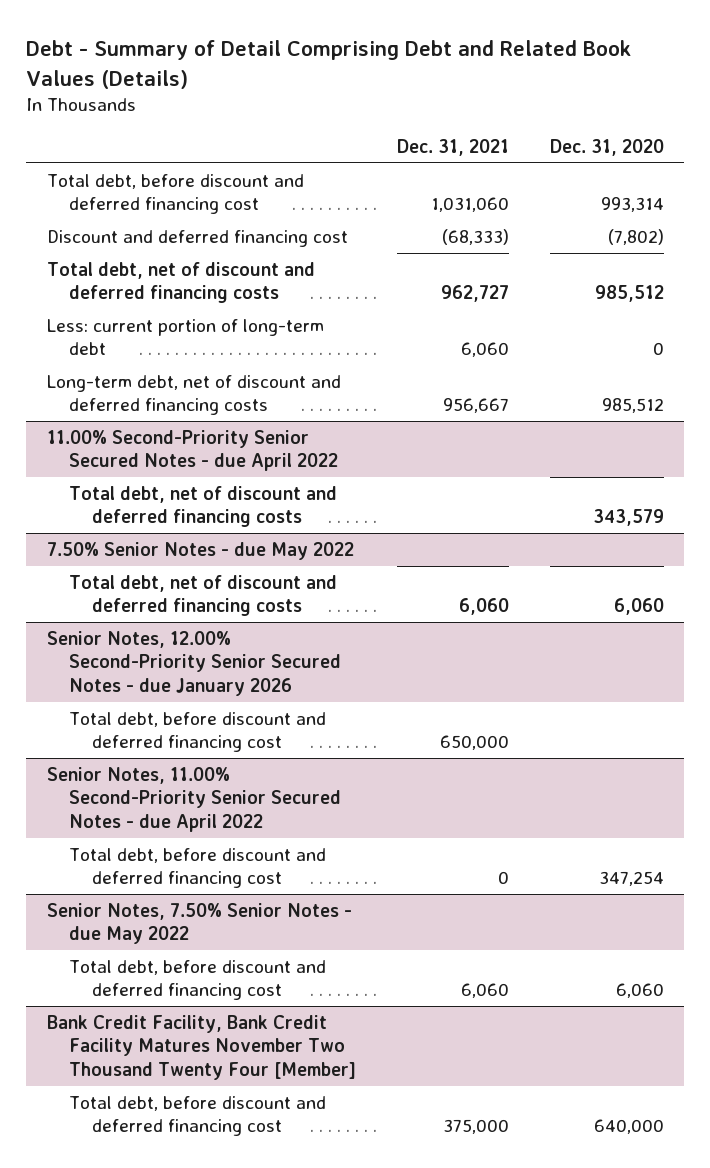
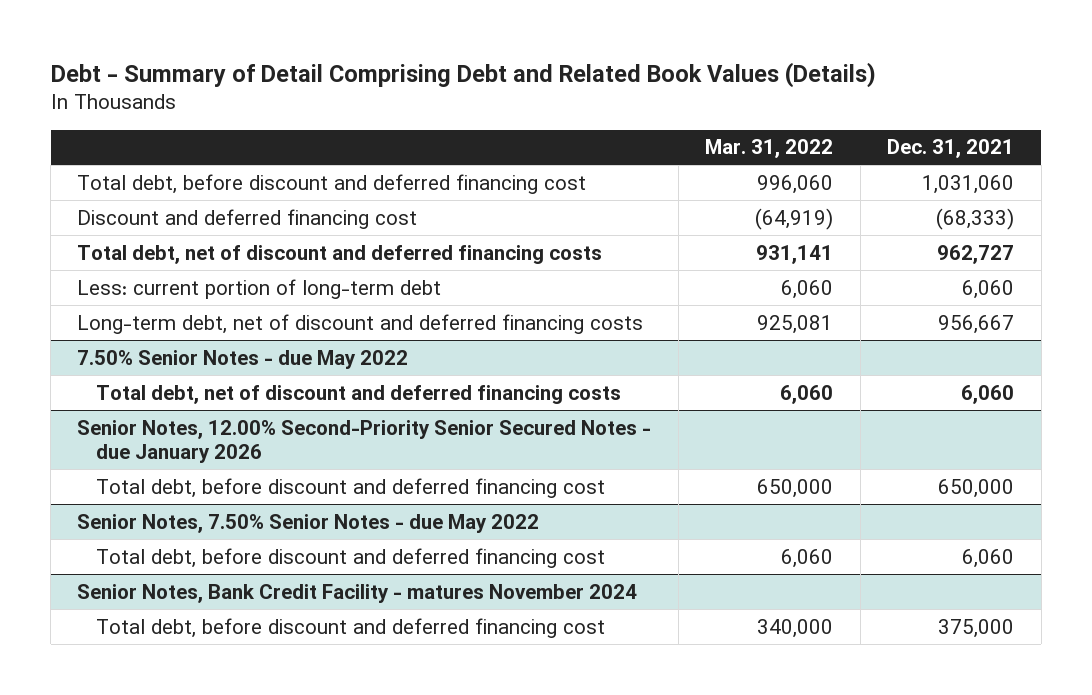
[549,139,664,157] Dec. 31, 2020 -> none
none -> [705,139,834,159] Mar. 31, 2022
[46,429,339,472] 11.00% Second-Priority Senior Secured Notes - due April 2022 -> none
[69,485,338,528] Total debt, net of discount and deferred financing costs -> none
[46,766,342,833] Senior Notes, 11.00% Second-Priority Senior Secured Notes - due April 2022 -> none
[69,847,327,889] Total debt, before discount and deferred financing cost -> none
[46,1014,357,1081] Bank Credit Facility, Bank Credit Facility Matures November Two Thousand Twenty Four [Member] -> none
none -> [77,583,638,603] Senior Notes, Bank Credit Facility - matures November 2024

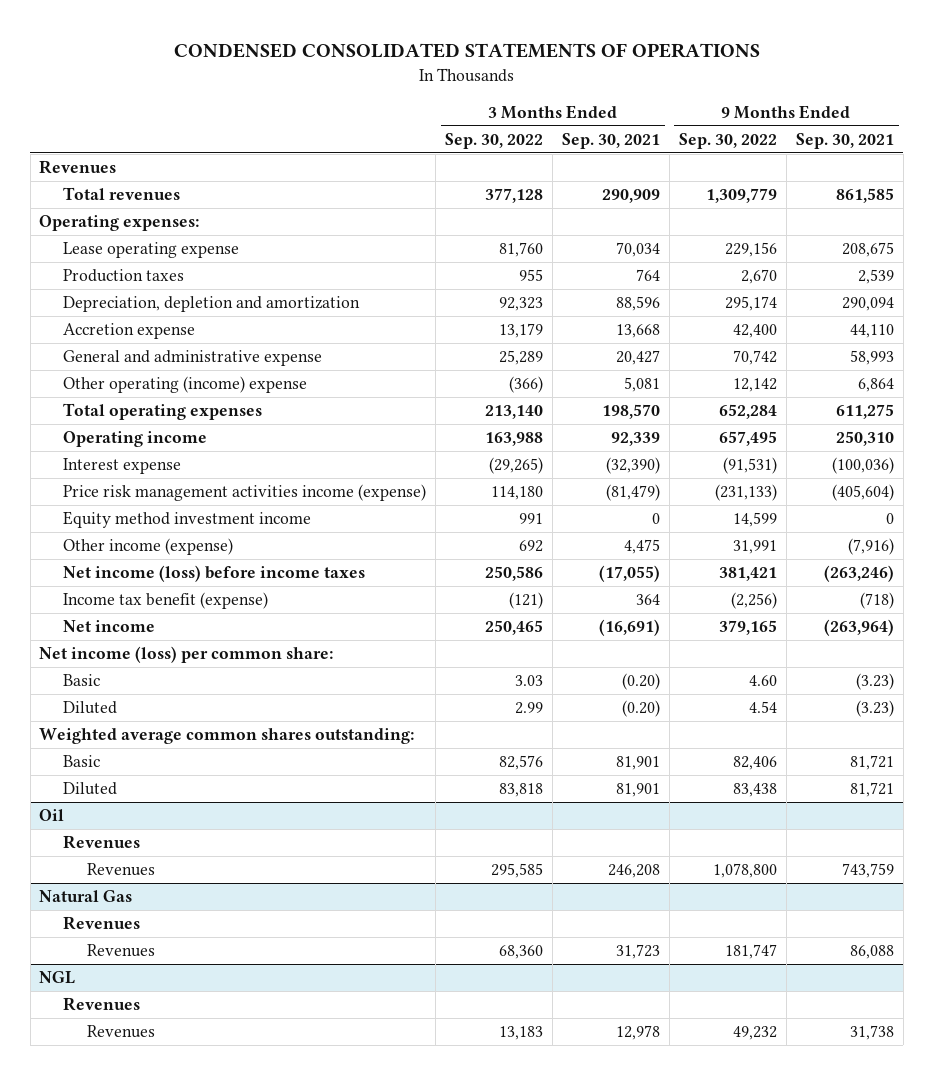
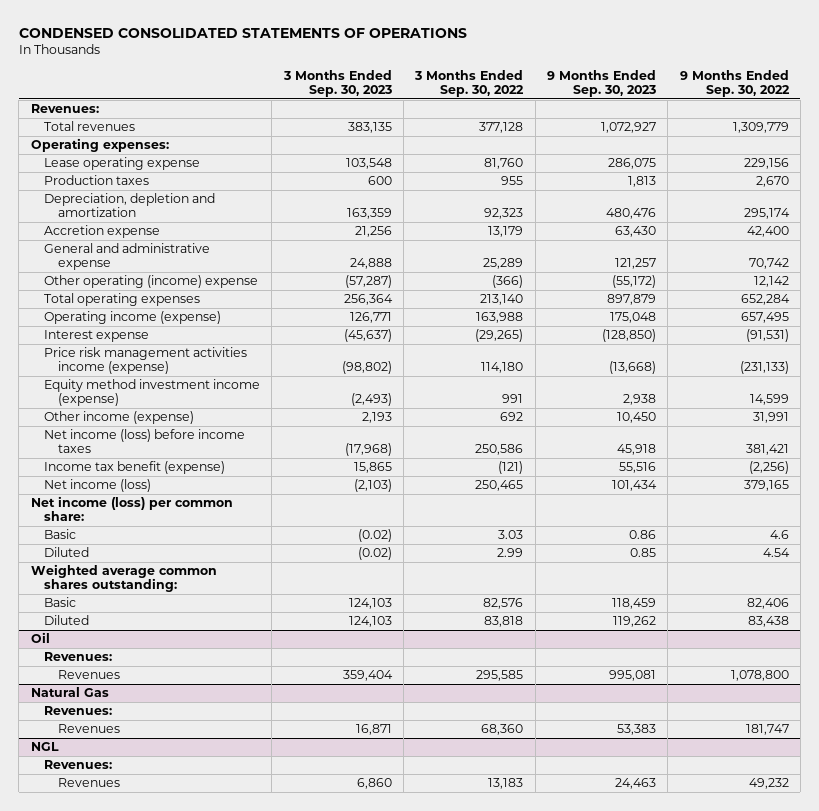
[562,132,661,149] Sep. 30, 2021 -> none
[795,132,894,149] Sep. 30, 2021 -> none
none -> [282,69,392,98] 3 Months Ended Sep. 30, 2023
none -> [546,69,656,98] 9 Months Ended Sep. 30, 2023
[39,160,117,175] Revenues -> [30,104,99,114] Revenues:
[63,431,208,448] Operating income -> [44,311,222,325] Operating income (expense)
[63,511,312,529] Equity method investment income -> [44,379,261,407] Equity method investment income (expense)
[63,620,156,633] Net income -> [44,479,152,493] Net income (loss)
[748,675,777,687] 4.60 -> [769,530,789,540] 4.6
[63,835,141,850] Revenues -> [44,652,113,662] Revenues:
[63,916,141,931] Revenues -> [44,706,113,716] Revenues:
[63,997,141,1012] Revenues -> [44,760,113,770] Revenues:

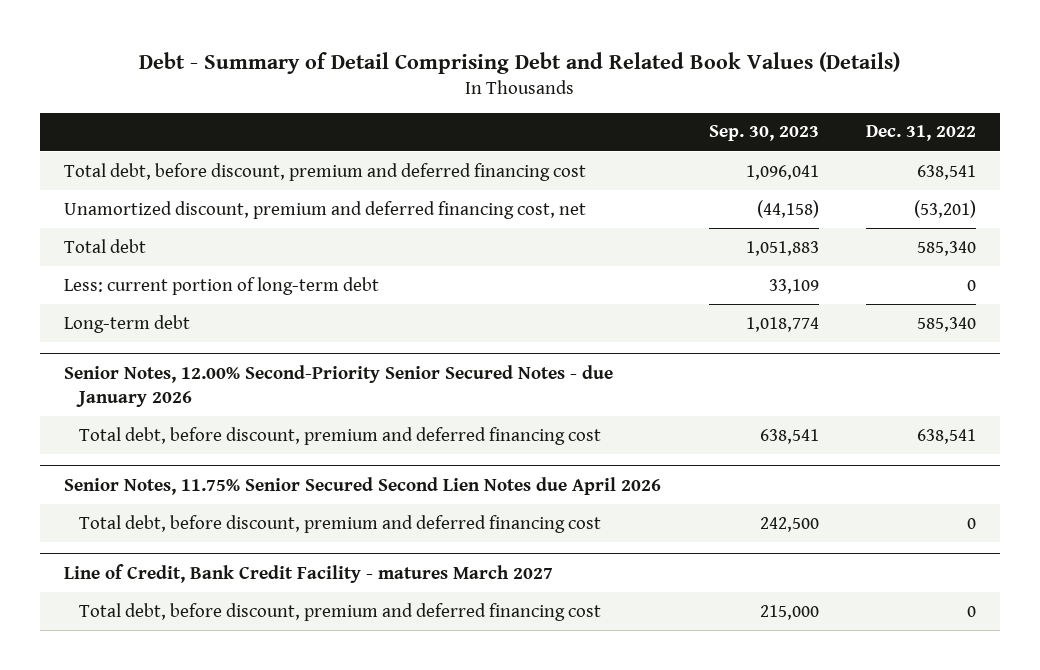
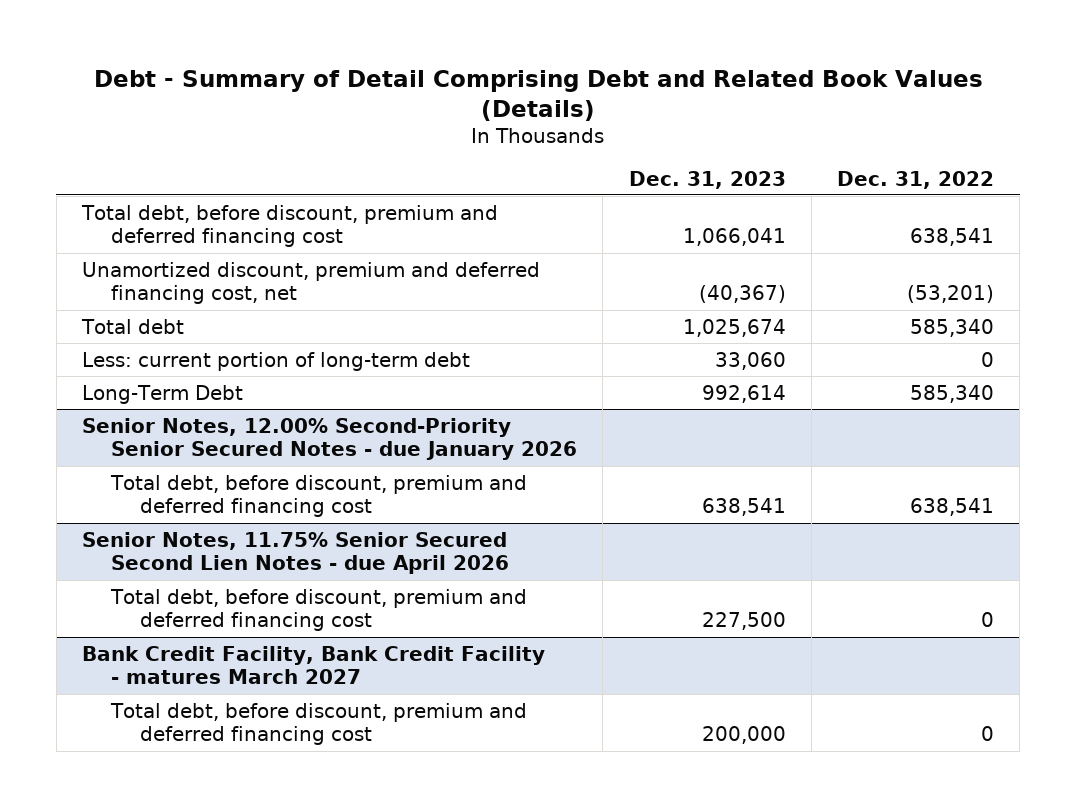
[708,125,819,142] Sep. 30, 2023 -> none
none -> [628,170,786,189] Dec. 31, 2023
[63,314,190,333] Long-term debt -> [82,384,244,404] Long-Term Debt
[63,476,661,495] Senior Notes, 11.75% Senior Secured Second Lien Notes due April 2026 -> [82,531,510,575] Senior Notes, 11.75% Senior Secured Second Lien Notes - due April 2026
[63,563,553,583] Line of Credit, Bank Credit Facility - matures March 2027 -> [82,645,546,685] Bank Credit Facility, Bank Credit Facility - matures March 2027

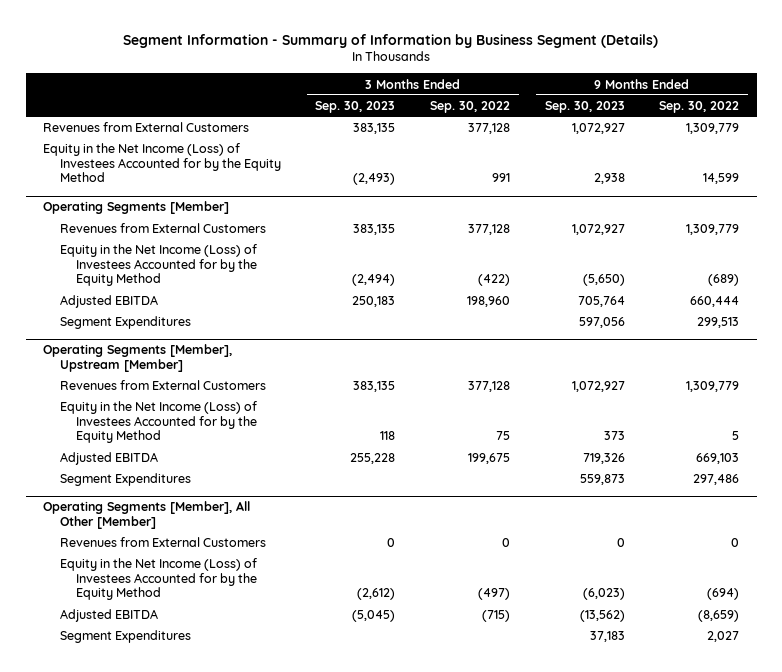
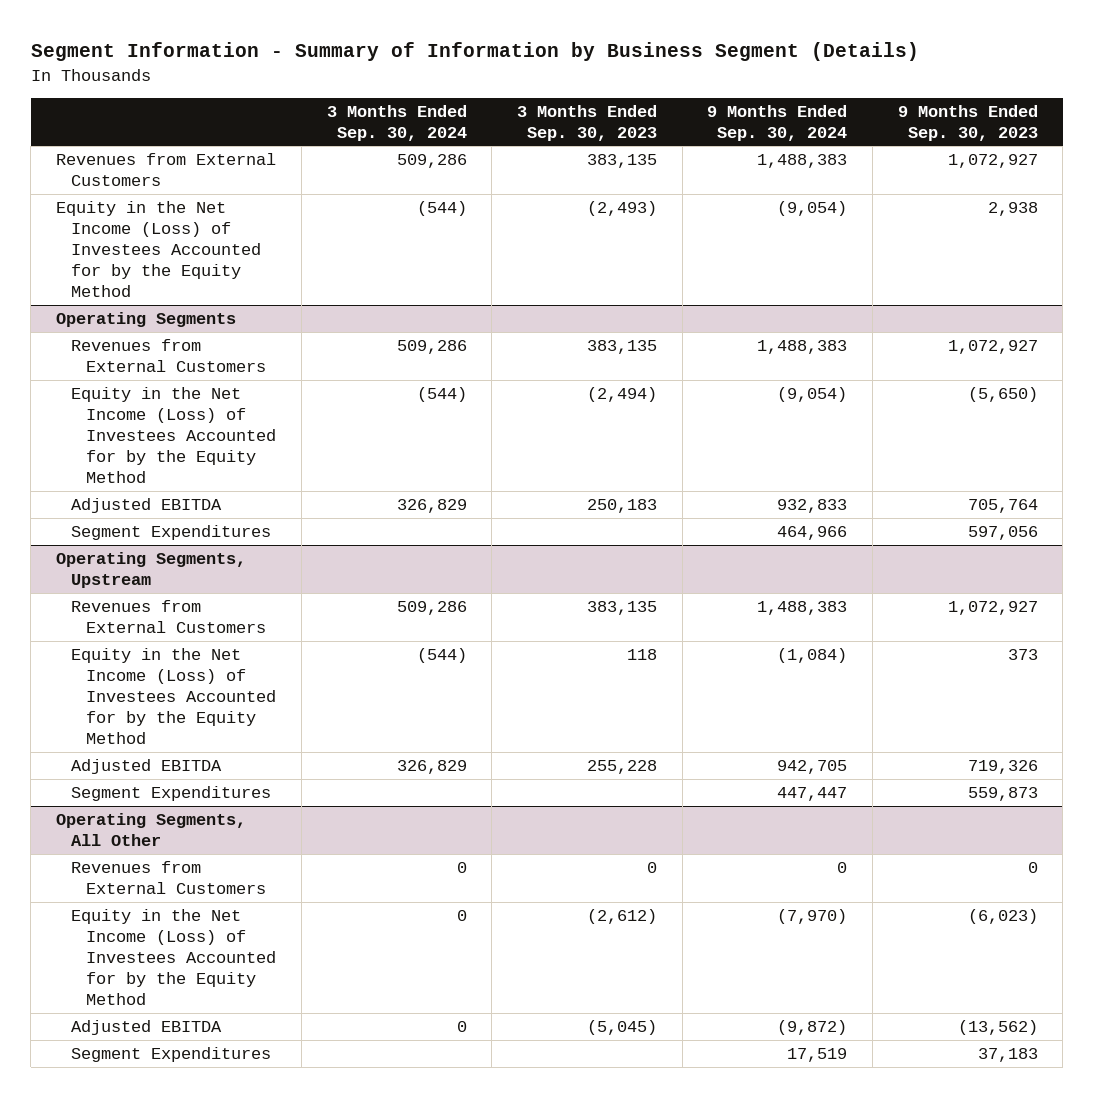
[430,100,511,113] Sep. 30, 2022 -> none
[659,100,740,113] Sep. 30, 2022 -> none
none -> [326,104,467,141] 3 Months Ended Sep. 30, 2024
none -> [707,104,848,141] 9 Months Ended Sep. 30, 2024
[42,201,229,215] Operating Segments [Member] -> [56,311,237,327] Operating Segments
[42,344,232,372] Operating Segments [Member], Upstream [Member] -> [56,551,247,588] Operating Segments, Upstream
[42,501,250,529] Operating Segments [Member], All Other [Member] -> [56,812,247,846] Operating Segments, All Other

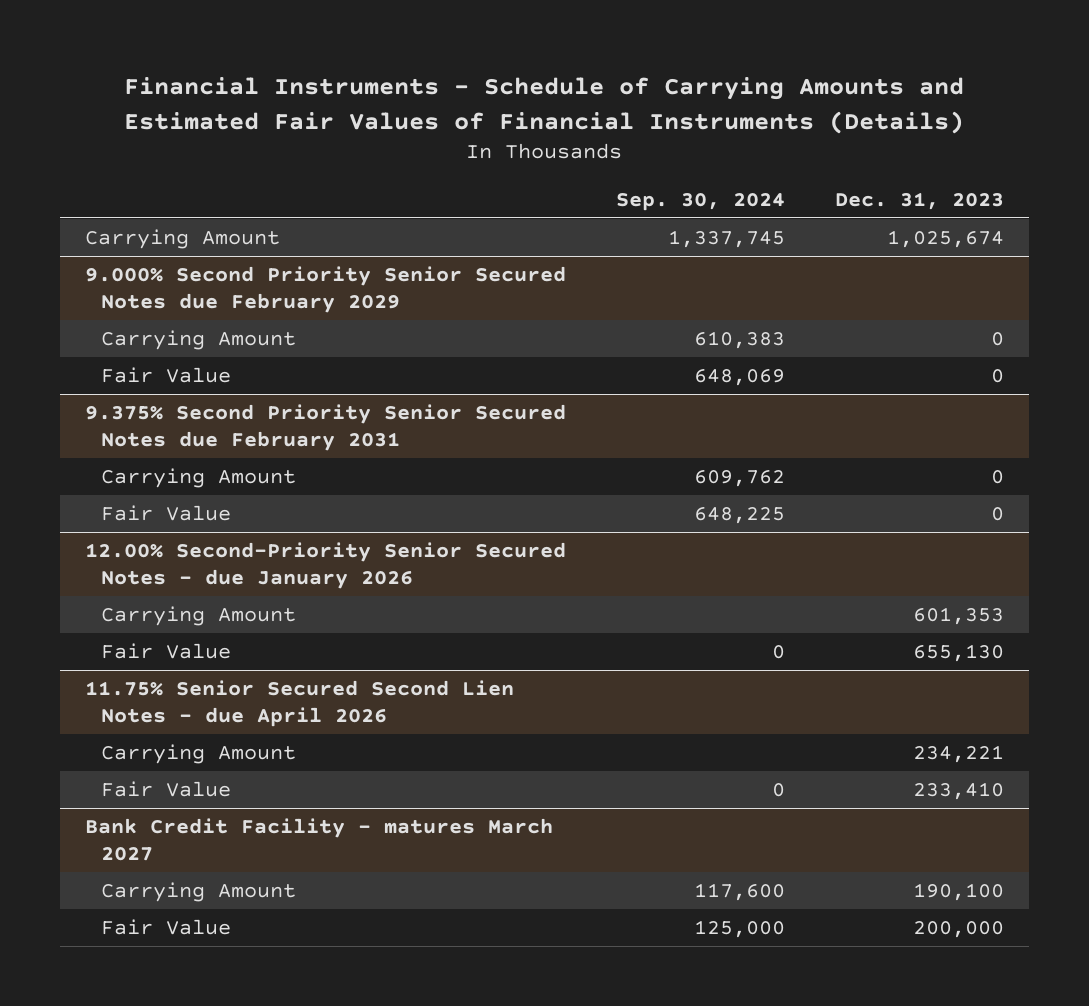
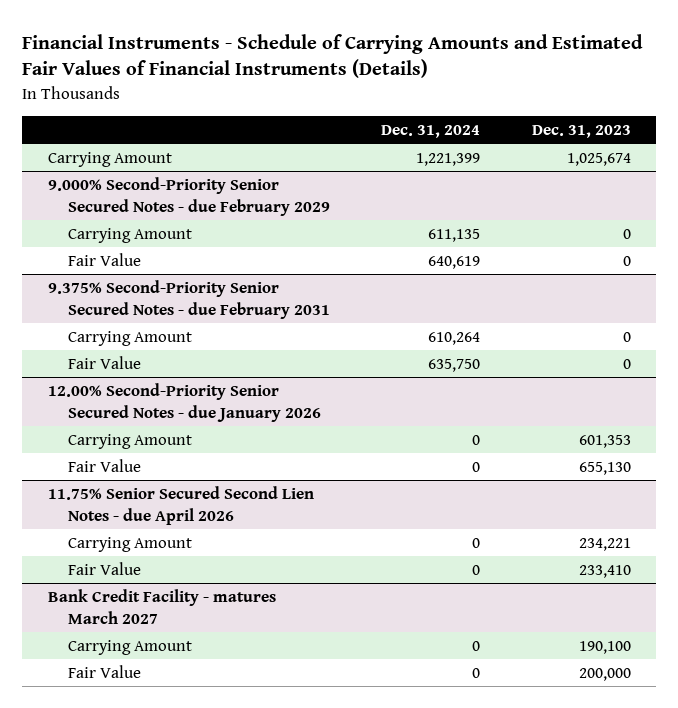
[615,192,785,211] Sep. 30, 2024 -> none
none -> [381,124,481,138] Dec. 31, 2024
[84,266,566,313] 9.000% Second Priority Senior Secured Notes due February 2029 -> [47,177,330,216] 9.000% Second-Priority Senior Secured Notes - due February 2029
[84,404,566,451] 9.375% Second Priority Senior Secured Notes due February 2031 -> [47,280,330,319] 9.375% Second-Priority Senior Secured Notes - due February 2031

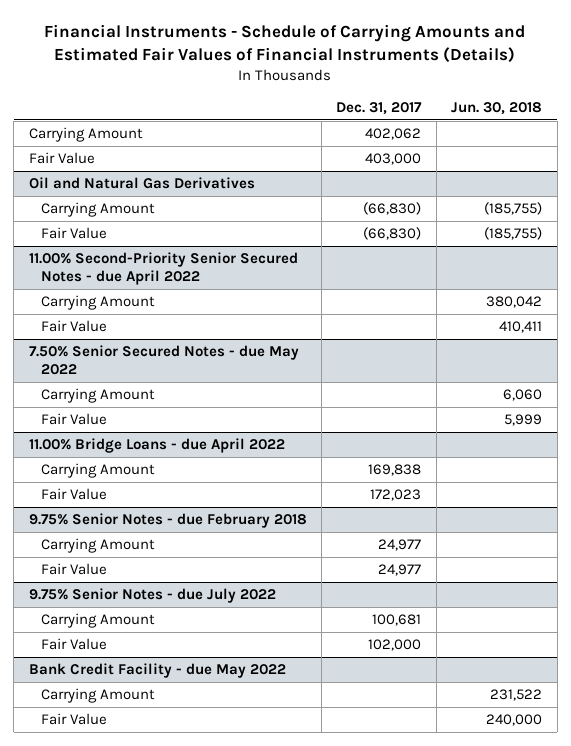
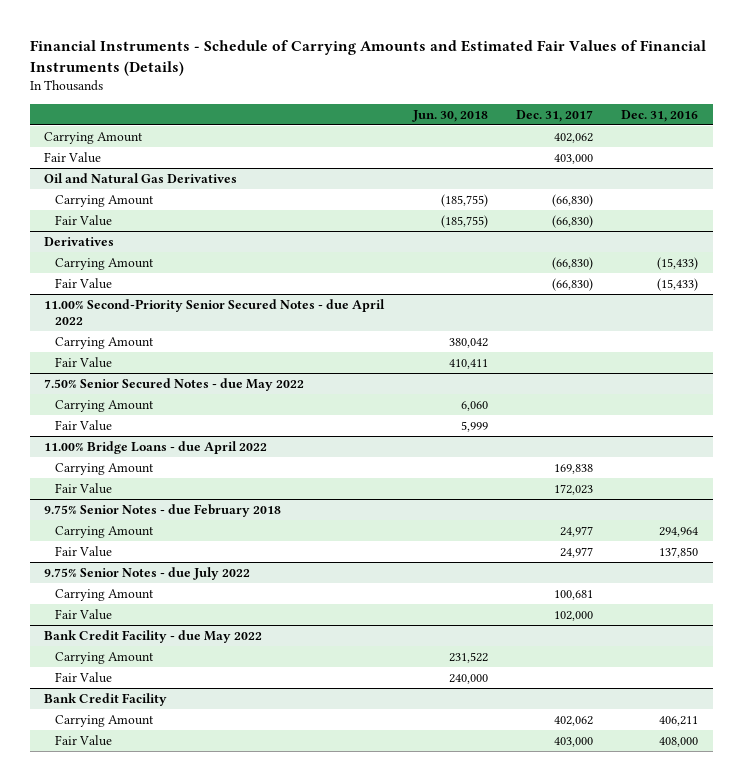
none -> [621,109,699,122] Dec. 31, 2016
none -> [44,236,115,246] Derivatives
none -> [54,257,154,270] Carrying Amount
none -> [54,277,112,289] Fair Value
none -> [44,692,168,706] Bank Credit Facility
none -> [54,714,154,727] Carrying Amount
none -> [54,734,112,746] Fair Value

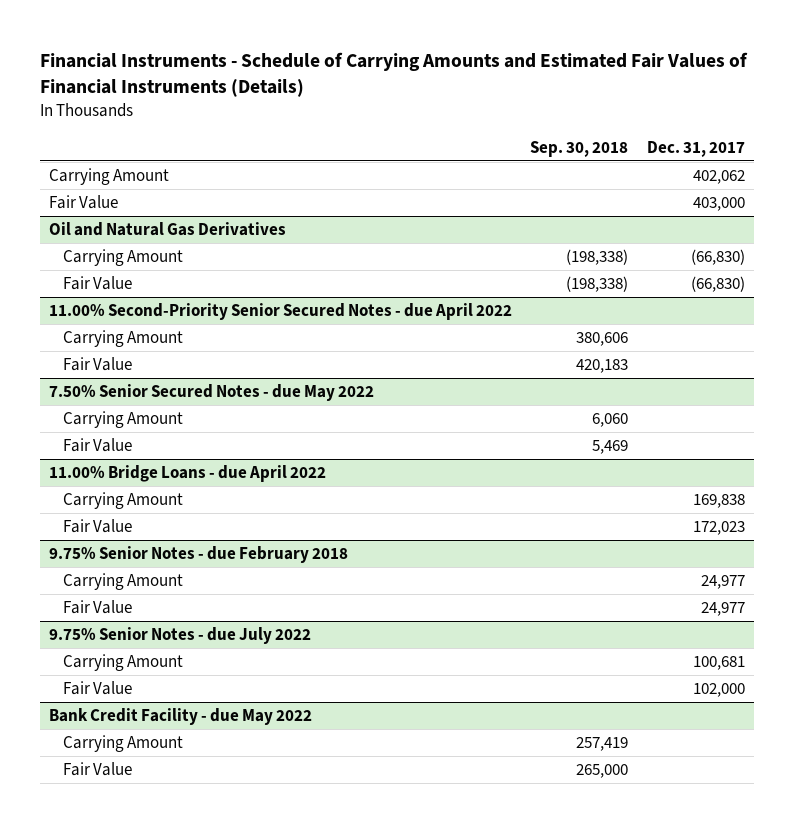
[411,109,488,122] Jun. 30, 2018 -> none
[621,109,699,122] Dec. 31, 2016 -> none
none -> [530,140,629,157] Sep. 30, 2018
[44,236,115,246] Derivatives -> none
[54,257,154,270] Carrying Amount -> none
[54,277,112,289] Fair Value -> none
[44,692,168,706] Bank Credit Facility -> none
[54,714,154,727] Carrying Amount -> none
[54,734,112,746] Fair Value -> none

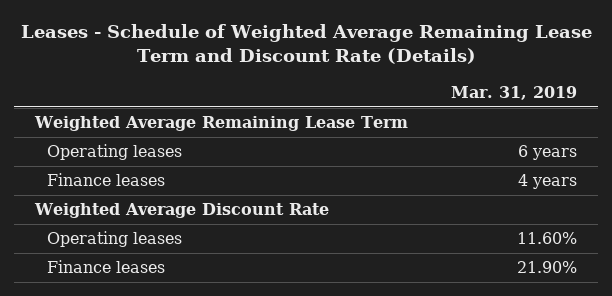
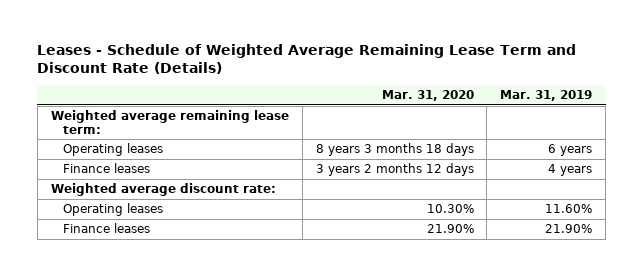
none -> [381,89,474,101] Mar. 31, 2020
[34,116,409,132] Weighted Average Remaining Lease Term -> [50,110,289,134] Weighted average remaining lease term:
[34,203,330,219] Weighted Average Discount Rate -> [50,183,276,197] Weighted average discount rate:

